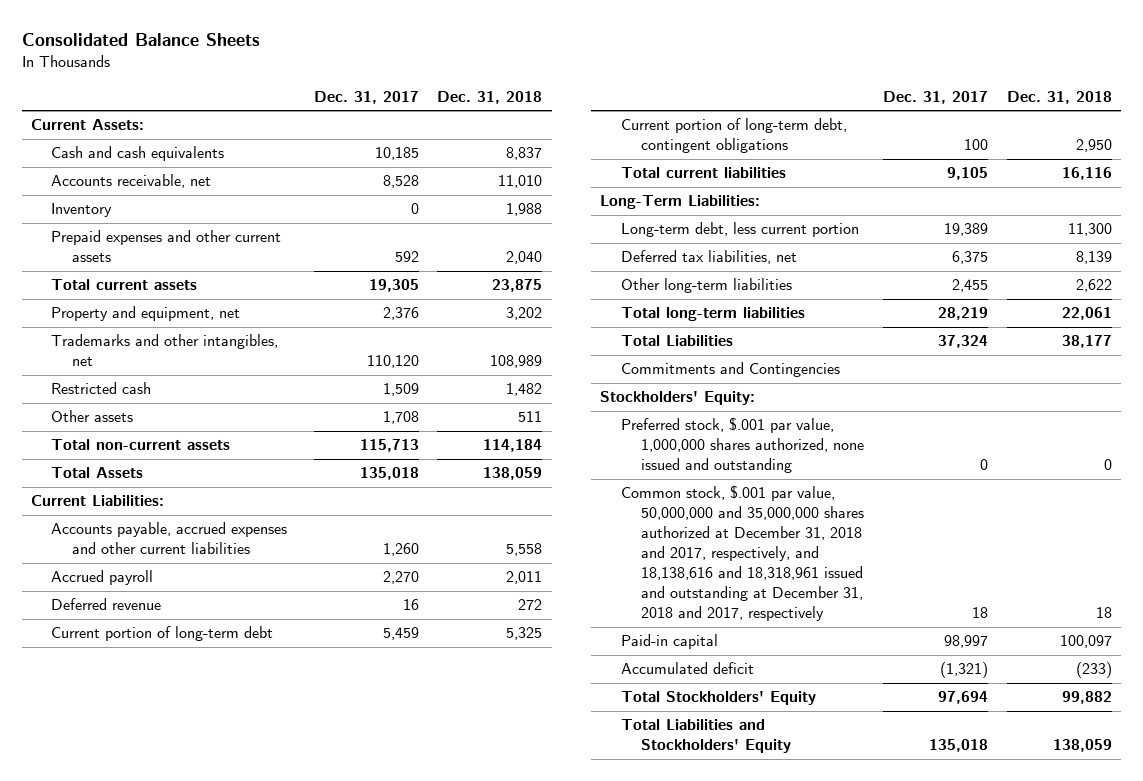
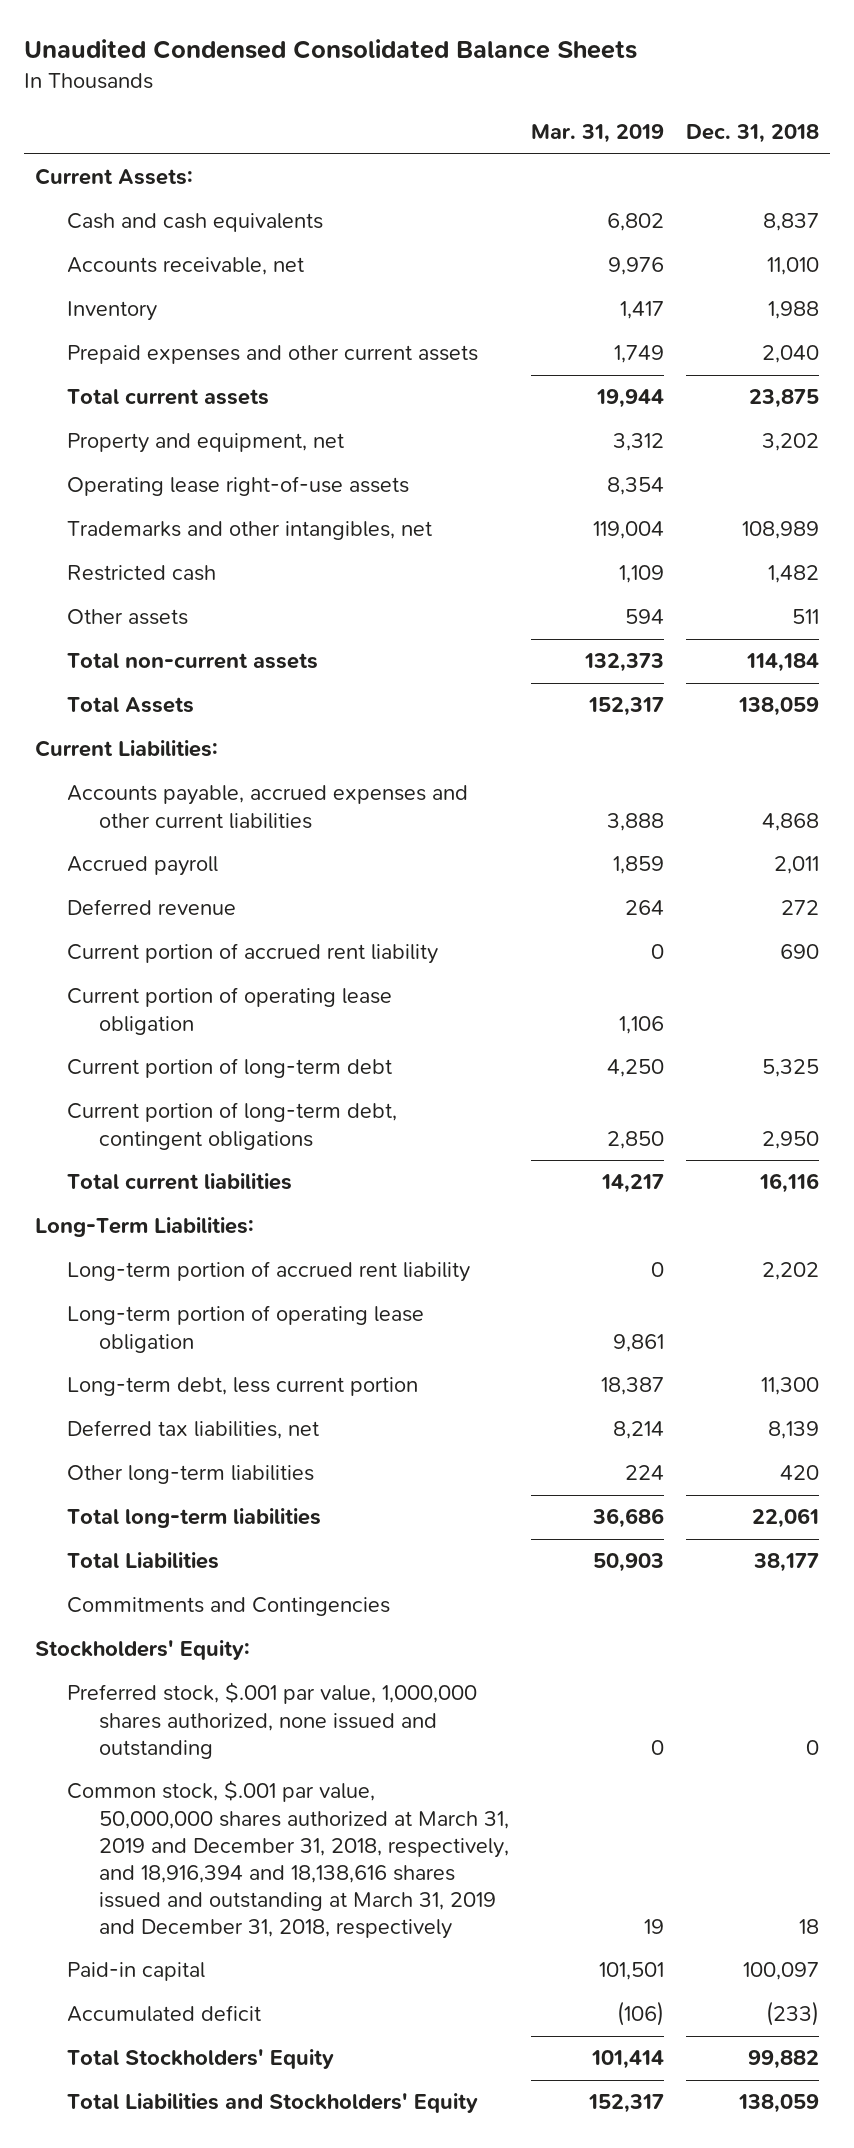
[21,32,260,46] Consolidated Balance Sheets -> [23,39,637,60] Unaudited Condensed Consolidated Balance Sheets
[313,90,419,104] Dec. 31, 2017 -> none
none -> [530,124,664,144] Mar. 31, 2019
none -> [66,476,409,497] Operating lease right-of-use assets
[506,543,543,557] 5,558 -> [762,812,820,831] 4,868
none -> [66,943,438,965] Current portion of accrued rent liability
none -> [66,987,392,1035] Current portion of operating lease obligation
none -> [66,1261,470,1283] Long-term portion of accrued rent liability
none -> [66,1305,424,1353] Long-term portion of operating lease obligation
[1075,279,1112,293] 2,622 -> [780,1465,820,1481] 420
[620,485,865,622] Common stock, $.001 par value, 50,000,000 and 35,000,000 shares authorized at December 31, 2018 and 2017, respectively, and 18,138,616 and 18,318,961 issued and outstanding at December 31, 2018 and 2017, respectively -> [66,1780,509,1939] Common stock, $.001 par value, 50,000,000 shares authorized at March 31, 2019 and December 31, 2018, respectively, and 18,916,394 and 18,138,616 shares issued and outstanding at March 31, 2019 and December 31, 2018, respectively

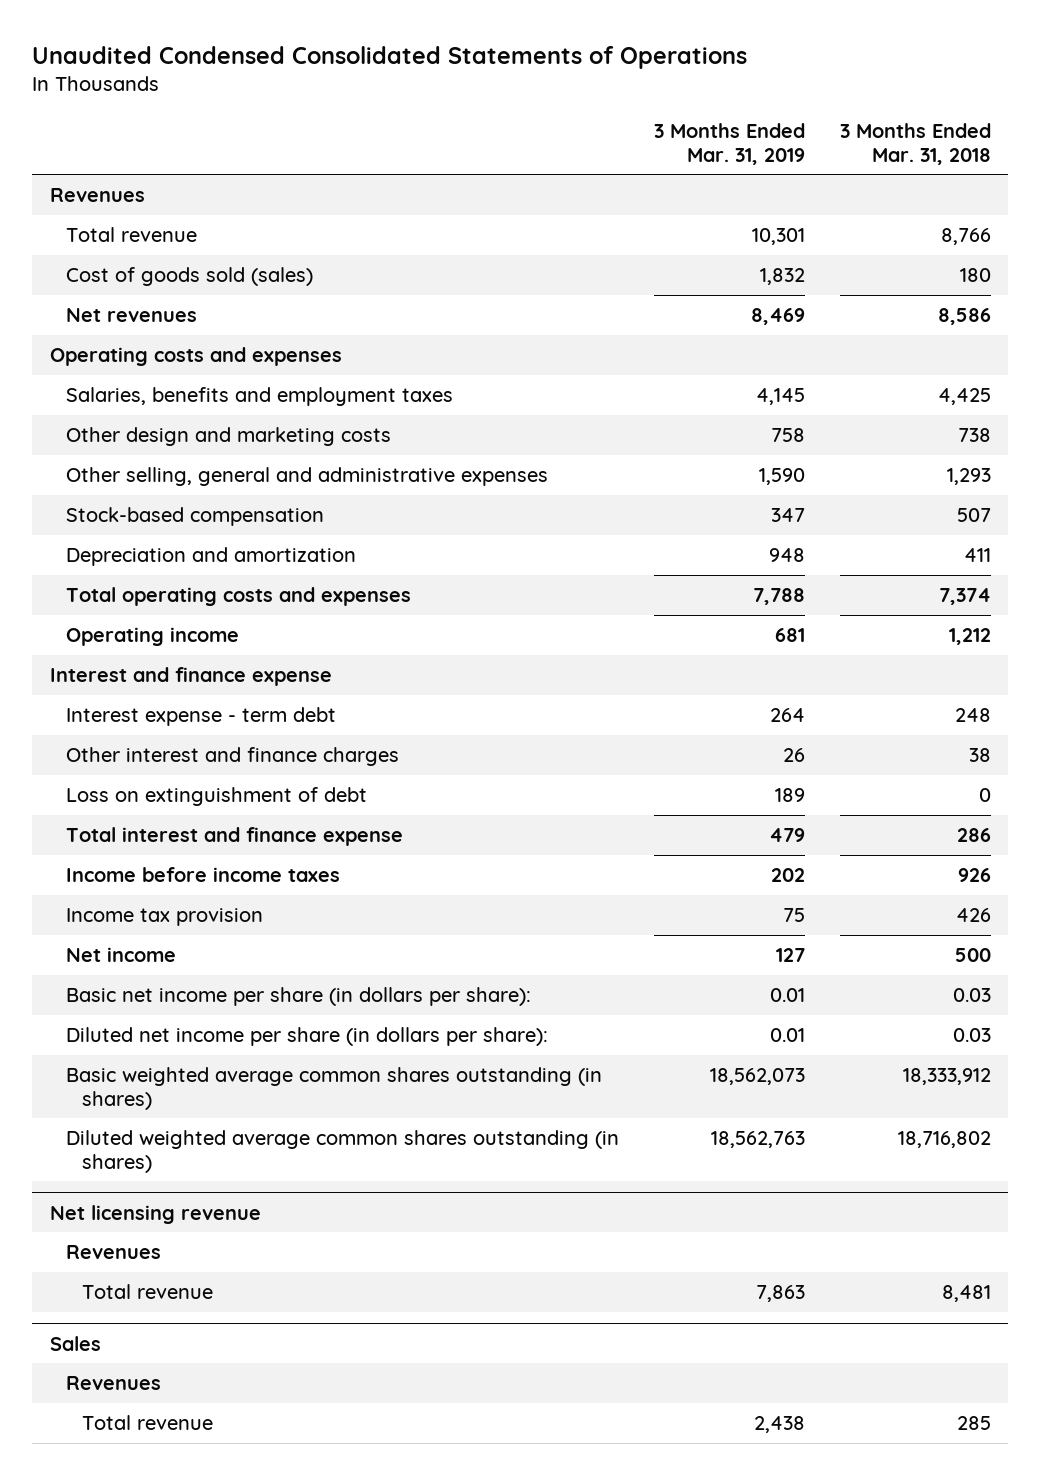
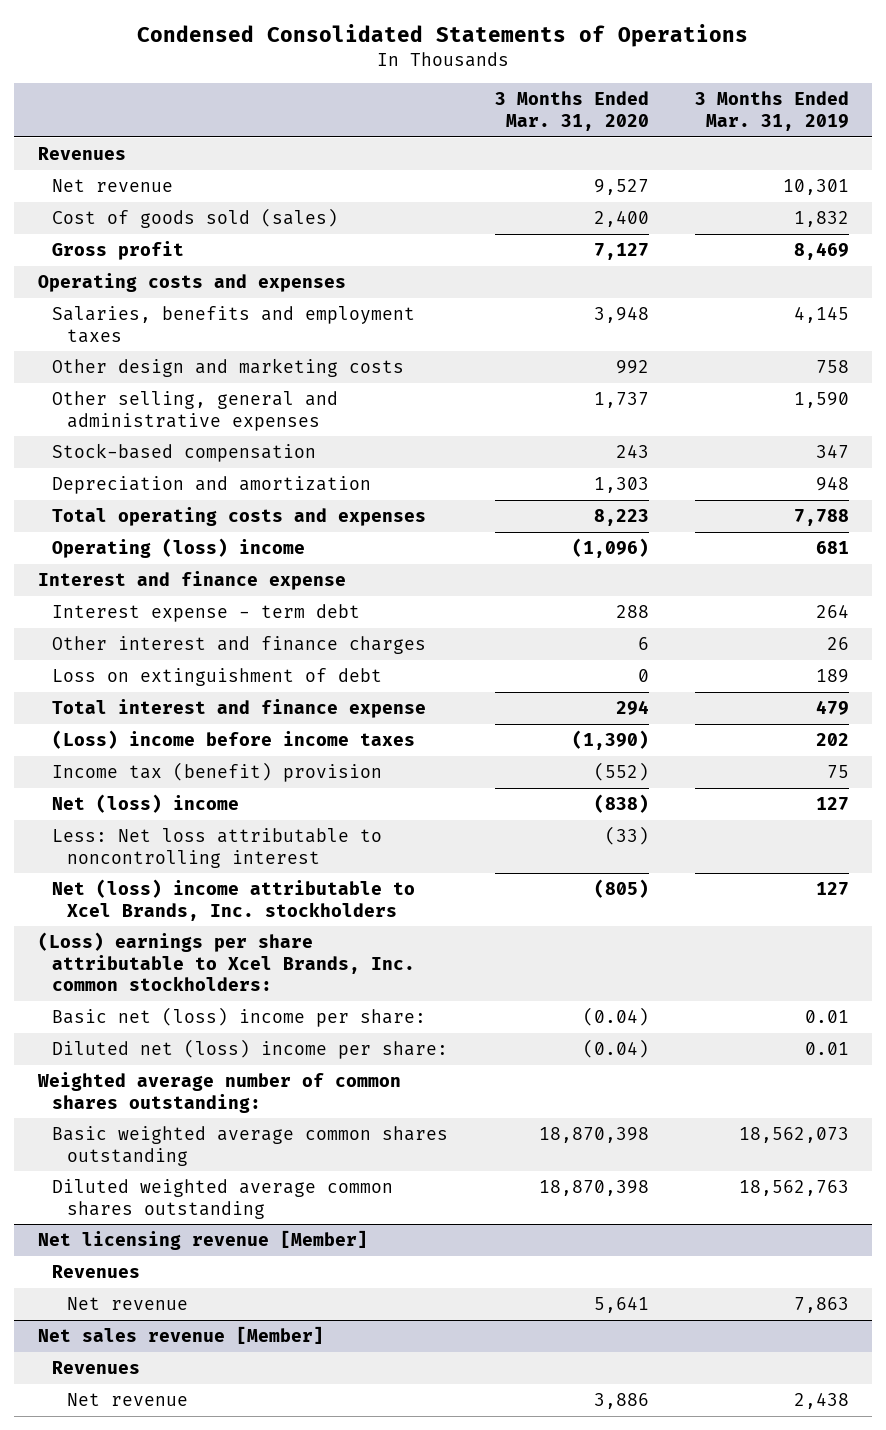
[32,45,748,69] Unaudited Condensed Consolidated Statements of Operations -> [137,23,749,47] Condensed Consolidated Statements of Operations
[839,123,991,165] 3 Months Ended Mar. 31, 2018 -> none
none -> [494,91,649,131] 3 Months Ended Mar. 31, 2020
[65,226,197,242] Total revenue -> [52,179,174,193] Net revenue
[65,307,197,322] Net revenues -> [52,241,185,261] Gross profit
[65,626,239,646] Operating income -> [52,538,306,559] Operating (loss) income
[65,866,340,882] Income before income taxes -> [52,730,416,750] (Loss) income before income taxes
[65,907,263,926] Income tax provision -> [52,762,383,783] Income tax (benefit) provision
none -> [52,794,240,814] Net (loss) income
none -> [52,828,383,868] Less: Net loss attributable to noncontrolling interest
[65,946,176,962] Net income -> [52,879,416,921] Net (loss) income attributable to Xcel Brands, Inc. stockholders
none -> [37,932,416,992] (Loss) earnings per share attributable to Xcel Brands, Inc. common stockholders:
[65,986,531,1006] Basic net income per share (in dollars per share): -> [52,1007,427,1028] Basic net (loss) income per share:
[65,1026,548,1046] Diluted net income per share (in dollars per share): -> [52,1039,449,1060] Diluted net (loss) income per share:
none -> [36,1072,401,1113] Weighted average number of common shares outstanding:
[65,1066,602,1110] Basic weighted average common shares outstanding (in shares) -> [52,1126,449,1166] Basic weighted average common shares outstanding
[65,1129,619,1173] Diluted weighted average common shares outstanding (in shares) -> [52,1179,394,1219] Diluted weighted average common shares outstanding
[49,1204,261,1224] Net licensing revenue -> [37,1230,368,1251] Net licensing revenue [Member]
[81,1283,213,1299] Total revenue -> [66,1297,188,1311] Net revenue
[49,1335,101,1351] Sales -> [37,1326,324,1345] Net sales revenue [Member]
[81,1414,213,1430] Total revenue -> [66,1393,188,1407] Net revenue

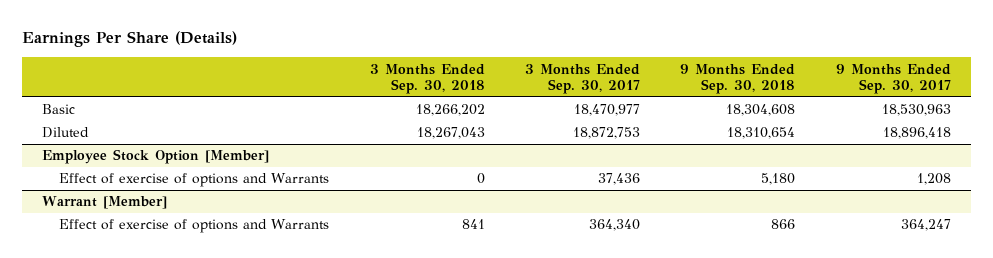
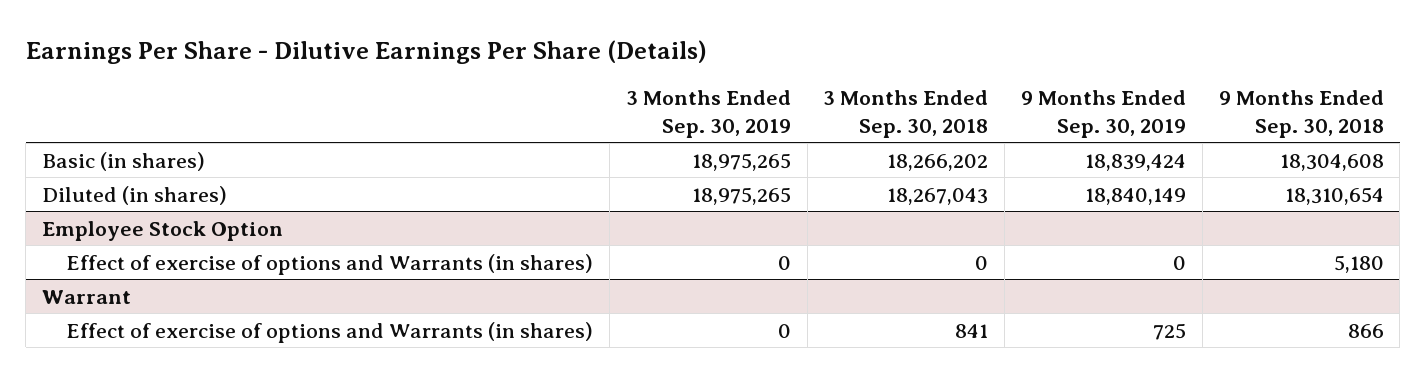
[21,31,237,48] Earnings Per Share (Details) -> [25,40,707,65] Earnings Per Share - Dilutive Earnings Per Share (Details)
[525,63,641,94] 3 Months Ended Sep. 30, 2017 -> none
[835,63,951,94] 9 Months Ended Sep. 30, 2017 -> none
none -> [625,90,791,138] 3 Months Ended Sep. 30, 2019
none -> [1021,90,1187,138] 9 Months Ended Sep. 30, 2019
[42,104,76,115] Basic -> [41,151,205,171] Basic (in shares)
[42,127,90,139] Diluted -> [41,185,227,205] Diluted (in shares)
[42,149,270,165] Employee Stock Option [Member] -> [41,220,283,241] Employee Stock Option
[59,173,330,188] Effect of exercise of options and Warrants -> [66,253,594,275] Effect of exercise of options and Warrants (in shares)
[42,196,168,210] Warrant [Member] -> [41,289,131,304] Warrant
[59,219,330,234] Effect of exercise of options and Warrants -> [66,321,594,343] Effect of exercise of options and Warrants (in shares)

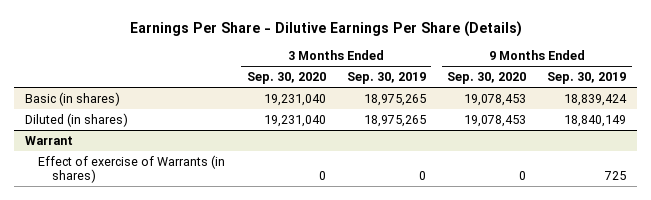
[823,90,989,138] 3 Months Ended Sep. 30, 2018 -> none
[1218,90,1384,138] 9 Months Ended Sep. 30, 2018 -> none
none -> [246,72,326,85] Sep. 30, 2020
none -> [447,72,527,85] Sep. 30, 2020
[41,220,283,241] Employee Stock Option -> none
[66,253,594,275] Effect of exercise of options and Warrants (in shares) -> none
[66,321,594,343] Effect of exercise of options and Warrants (in shares) -> [38,154,226,183] Effect of exercise of Warrants (in shares)

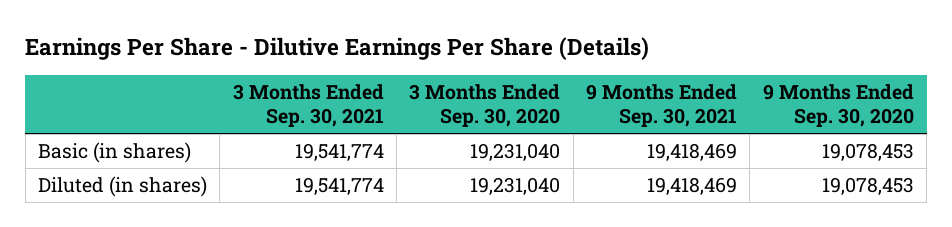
[346,72,426,85] Sep. 30, 2019 -> none
[547,72,627,85] Sep. 30, 2019 -> none
none -> [232,83,384,128] 3 Months Ended Sep. 30, 2021
none -> [586,83,738,128] 9 Months Ended Sep. 30, 2021
[24,135,73,145] Warrant -> none
[38,154,226,183] Effect of exercise of Warrants (in shares) -> none

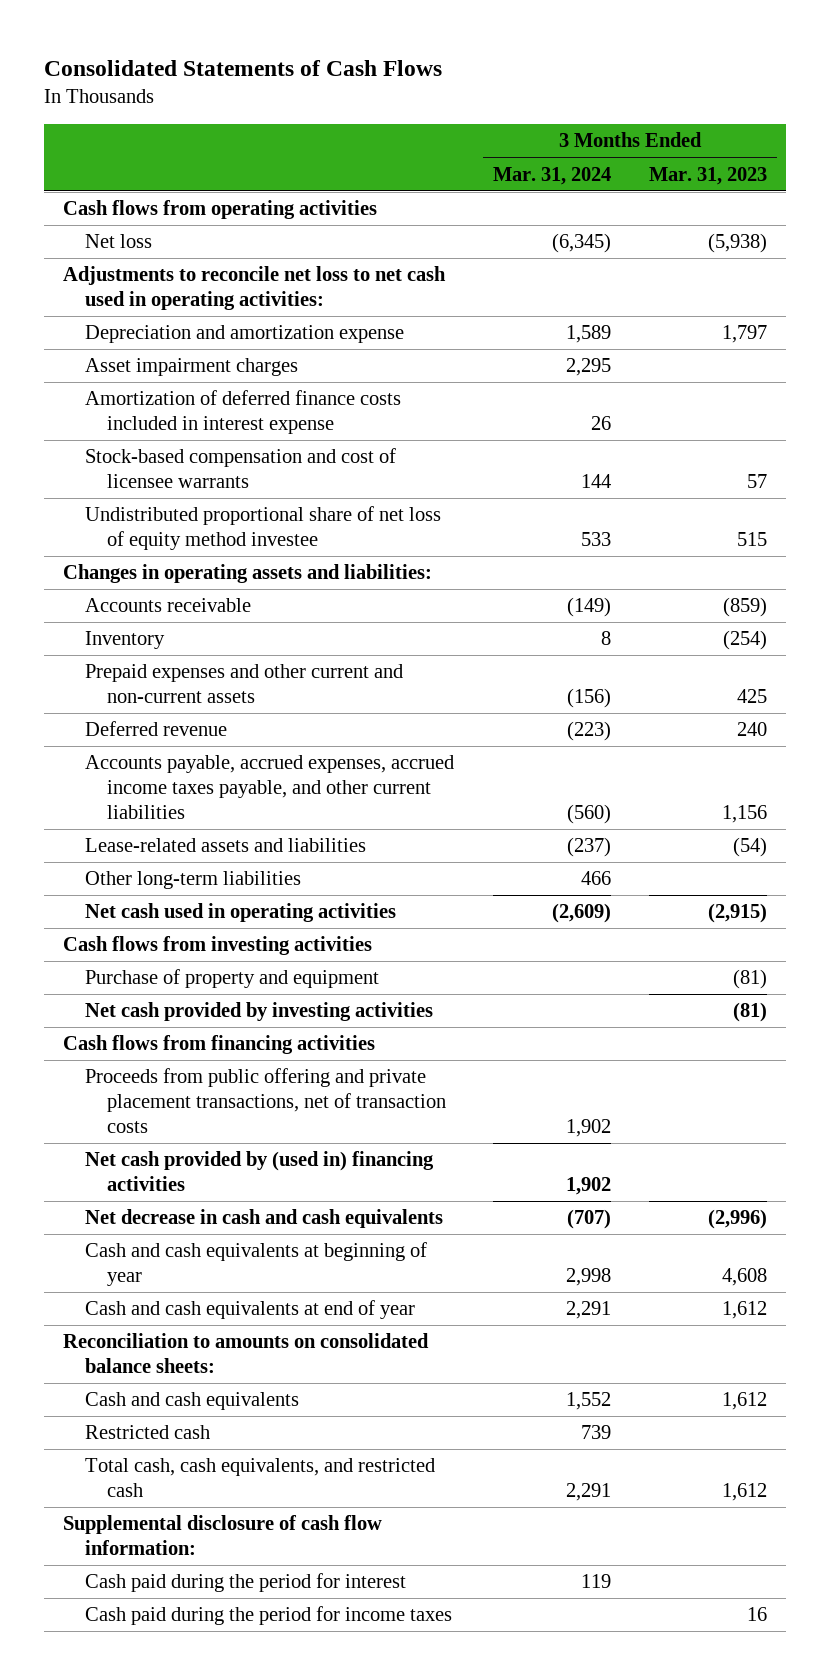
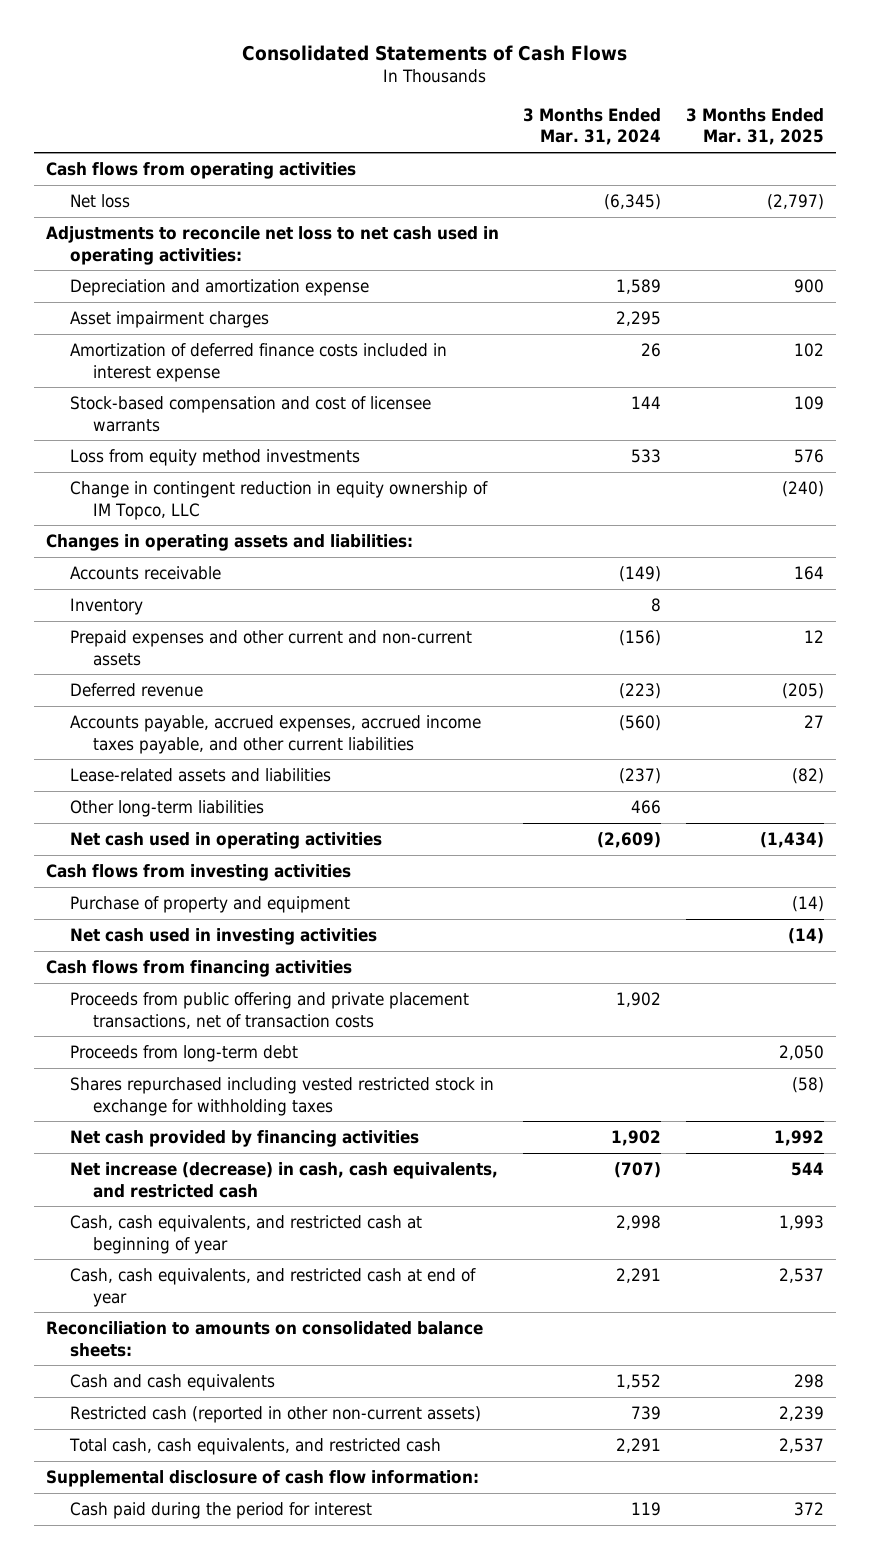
[649,166,768,185] Mar. 31, 2023 -> none
none -> [685,107,824,146] 3 Months Ended Mar. 31, 2025
[84,506,441,551] Undistributed proportional share of net loss of equity method investee -> [69,449,360,467] Loss from equity method investments
none -> [69,481,488,520] Change in contingent reduction in equity ownership of IM Topco, LLC
[84,1002,433,1022] Net cash provided by investing activities -> [69,928,377,946] Net cash used in investing activities
none -> [69,1045,298,1063] Proceeds from long-term debt
none -> [69,1077,494,1116] Shares repurchased including vested restricted stock in exchange for withholding taxes
[84,1151,434,1192] Net cash provided by (used in) financing activities -> [69,1130,419,1148] Net cash provided by financing activities
[84,1209,443,1229] Net decrease in cash and cash equivalents -> [69,1162,498,1198] Net increase (decrease) in cash, cash equivalents, and restricted cash
[84,1242,427,1287] Cash and cash equivalents at beginning of year -> [69,1215,422,1254] Cash, cash equivalents, and restricted cash at beginning of year
[84,1300,415,1320] Cash and cash equivalents at end of year -> [69,1268,476,1307] Cash, cash equivalents, and restricted cash at end of year
[84,1425,210,1440] Restricted cash -> [69,1406,481,1424] Restricted cash (reported in other non-current assets)
[84,1606,452,1626] Cash paid during the period for income taxes -> none

